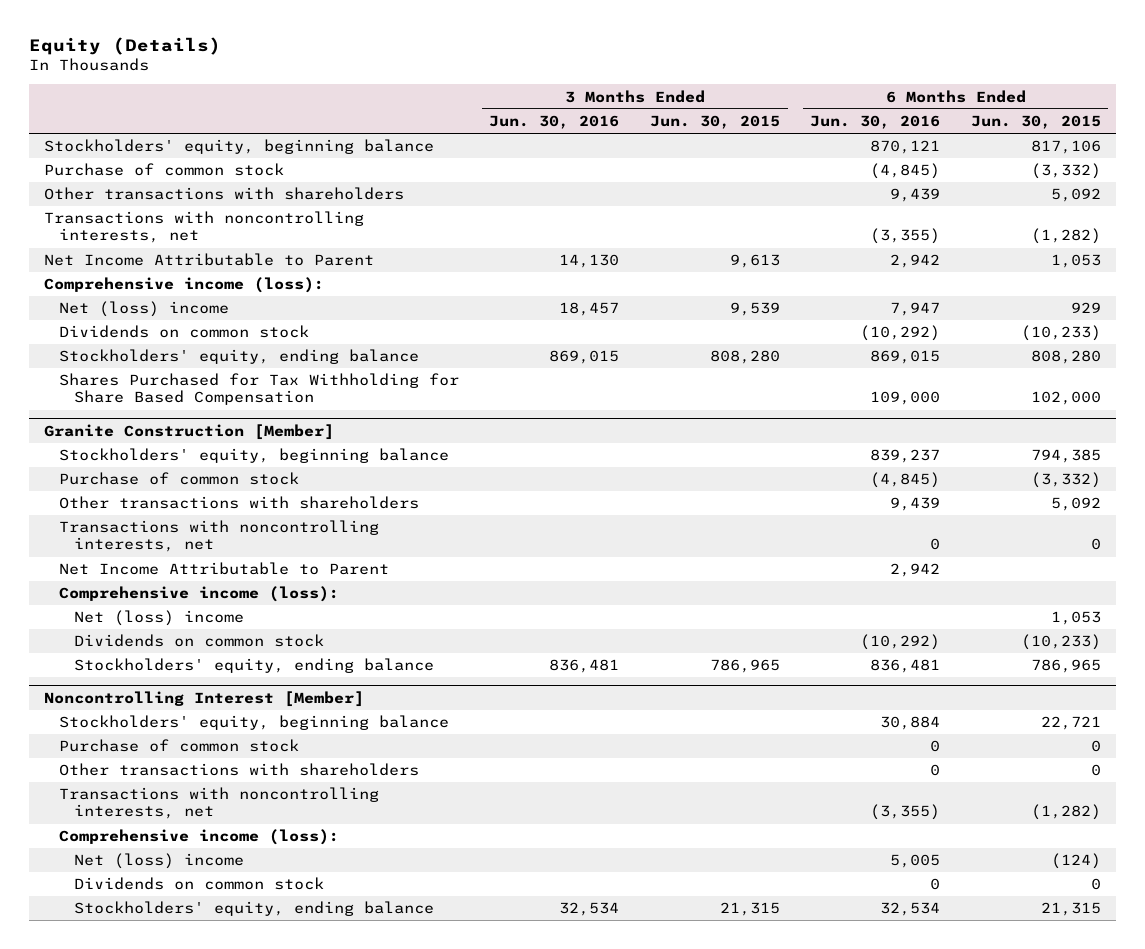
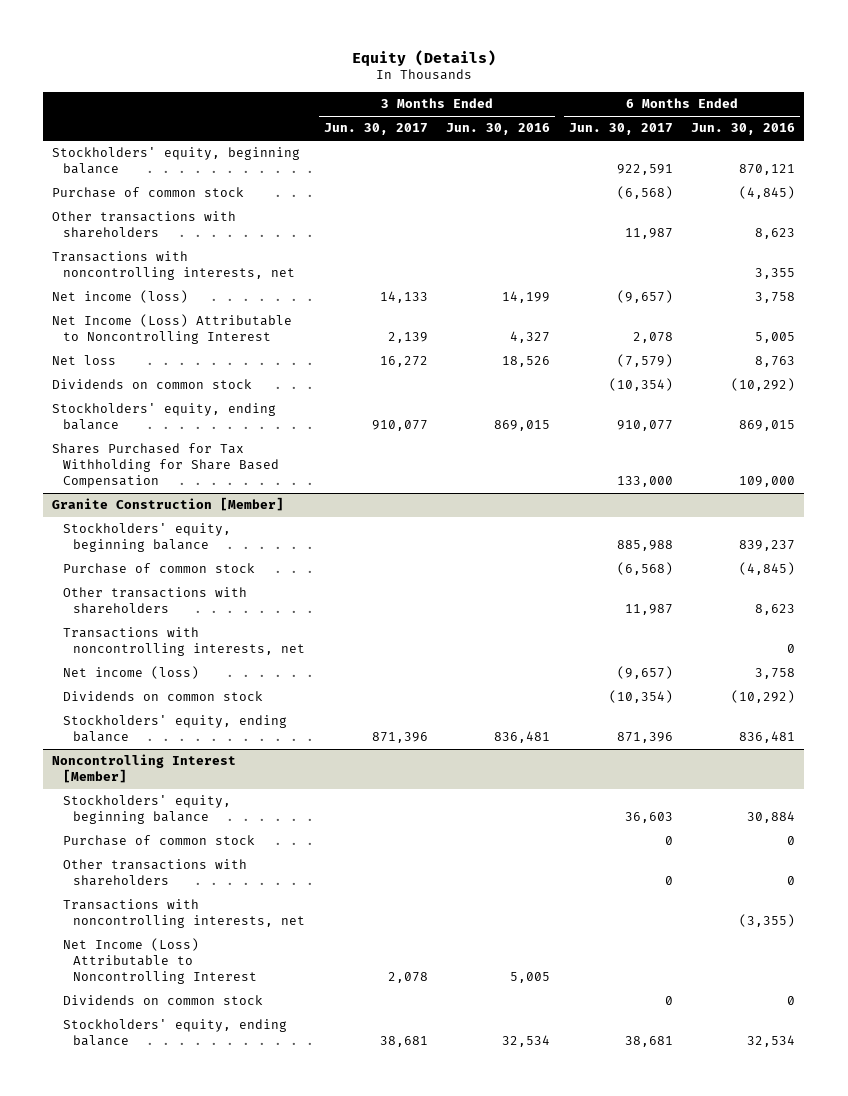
[649,115,780,130] Jun. 30, 2015 -> none
[970,115,1101,130] Jun. 30, 2015 -> none
none -> [323,123,428,136] Jun. 30, 2017
none -> [568,123,673,136] Jun. 30, 2017
[43,277,324,294] Comprehensive income (loss): -> none
[890,188,941,203] 9,439 -> [755,228,796,240] 8,623
[870,228,941,245] (3,355) -> [755,268,796,280] 3,355
[43,253,374,267] Net Income Attributable to Parent -> [52,290,189,304] Net income (loss)
[559,254,620,269] 14,130 -> [502,291,551,304] 14,199
[890,254,941,269] 2,942 -> [755,292,796,304] 3,758
none -> [52,314,293,345] Net Income (Loss) Attributable to Noncontrolling Interest
[59,301,230,318] Net (loss) income -> [52,355,117,366] Net loss
[559,302,620,317] 18,457 -> [502,356,551,368] 18,526
[890,302,941,317] 7,947 -> [755,356,796,368] 8,763
[890,497,941,512] 9,439 -> [755,604,796,616] 8,623
[59,586,340,603] Comprehensive income (loss): -> none
[74,610,245,627] Net (loss) income -> none
[59,562,390,576] Net Income Attributable to Parent -> [62,666,199,680] Net income (loss)
[890,563,941,578] 2,942 -> [755,668,796,680] 3,758
[59,829,340,846] Comprehensive income (loss): -> none
[74,853,245,870] Net (loss) income -> none
none -> [62,938,258,985] Net Income (Loss) Attributable to Noncontrolling Interest

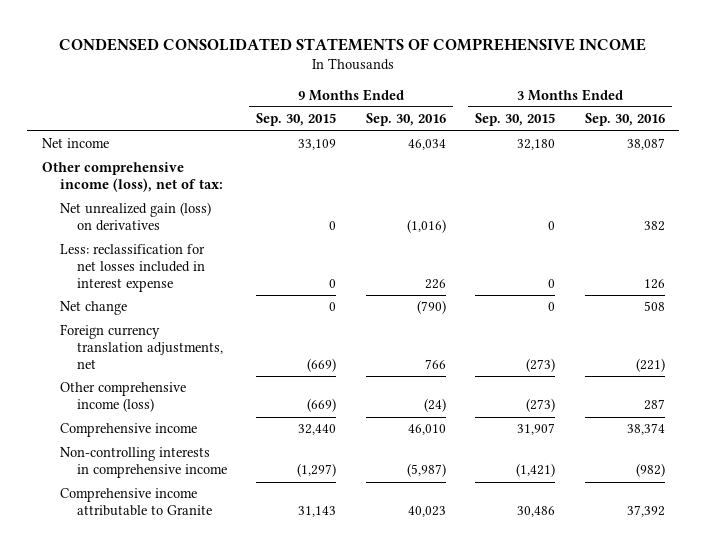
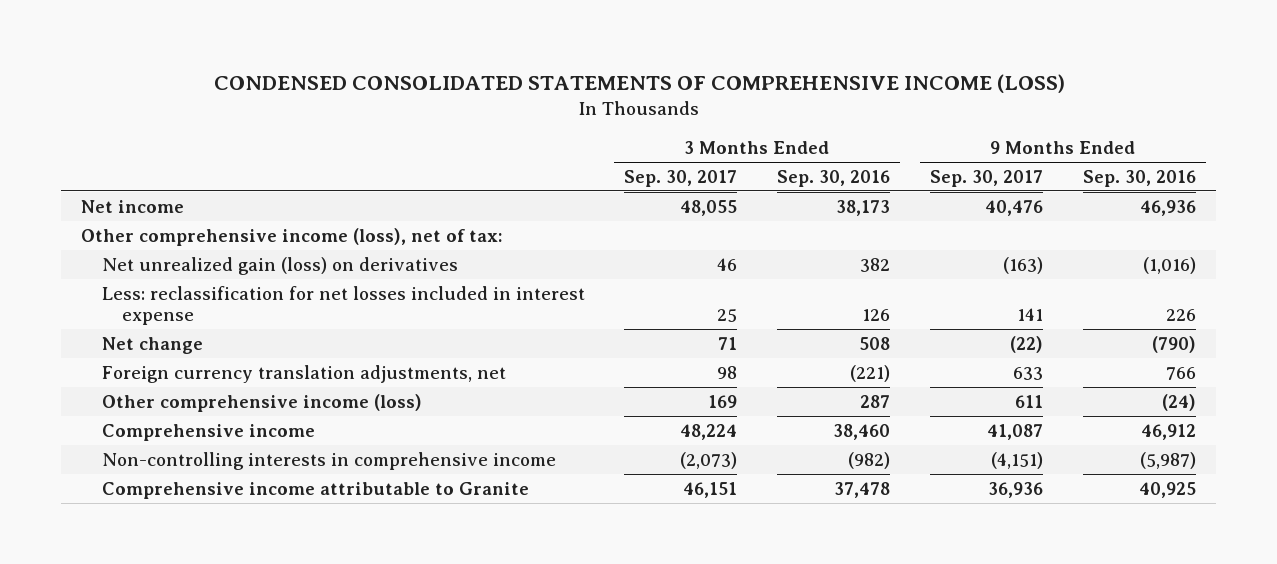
[59,37,647,51] CONDENSED CONSOLIDATED STATEMENTS OF COMPREHENSIVE INCOME -> [213,74,1065,94] CONDENSED CONSOLIDATED STATEMENTS OF COMPREHENSIVE INCOME (LOSS)
[256,113,337,127] Sep. 30, 2015 -> none
[475,113,556,127] Sep. 30, 2015 -> none
none -> [624,169,738,187] Sep. 30, 2017
none -> [930,169,1044,187] Sep. 30, 2017
[407,139,446,151] 46,034 -> [1140,199,1197,216] 46,936
[626,138,665,151] 38,087 -> [836,199,891,216] 38,173
[407,424,446,436] 46,010 -> [1141,423,1197,440] 46,912
[626,423,665,436] 38,374 -> [833,423,891,440] 38,460
[407,506,446,518] 40,023 -> [1139,481,1197,498] 40,925
[626,505,665,518] 37,392 -> [834,481,891,498] 37,478

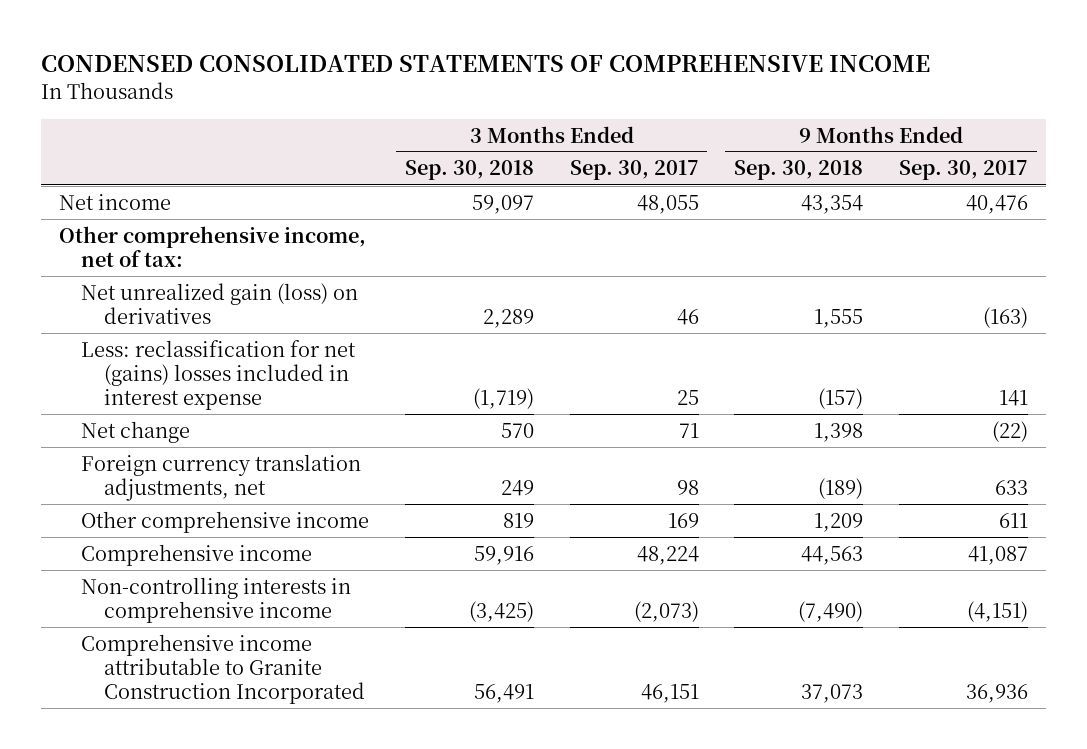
[213,74,1065,94] CONDENSED CONSOLIDATED STATEMENTS OF COMPREHENSIVE INCOME (LOSS) -> [41,55,931,73] CONDENSED CONSOLIDATED STATEMENTS OF COMPREHENSIVE INCOME
[777,169,891,187] Sep. 30, 2016 -> none
[1083,169,1197,187] Sep. 30, 2016 -> none
none -> [404,160,534,181] Sep. 30, 2018
none -> [734,160,864,181] Sep. 30, 2018
[81,227,504,246] Other comprehensive income (loss), net of tax: -> [58,225,366,267] Other comprehensive income, net of tax:
[101,285,585,326] Less: reclassification for net losses included in interest expense -> [81,339,357,410] Less: reclassification for net (gains) losses included in interest expense
[101,393,422,412] Other comprehensive income (loss) -> [81,510,370,533] Other comprehensive income
[101,481,529,499] Comprehensive income attributable to Granite -> [81,633,365,704] Comprehensive income attributable to Granite Construction Incorporated

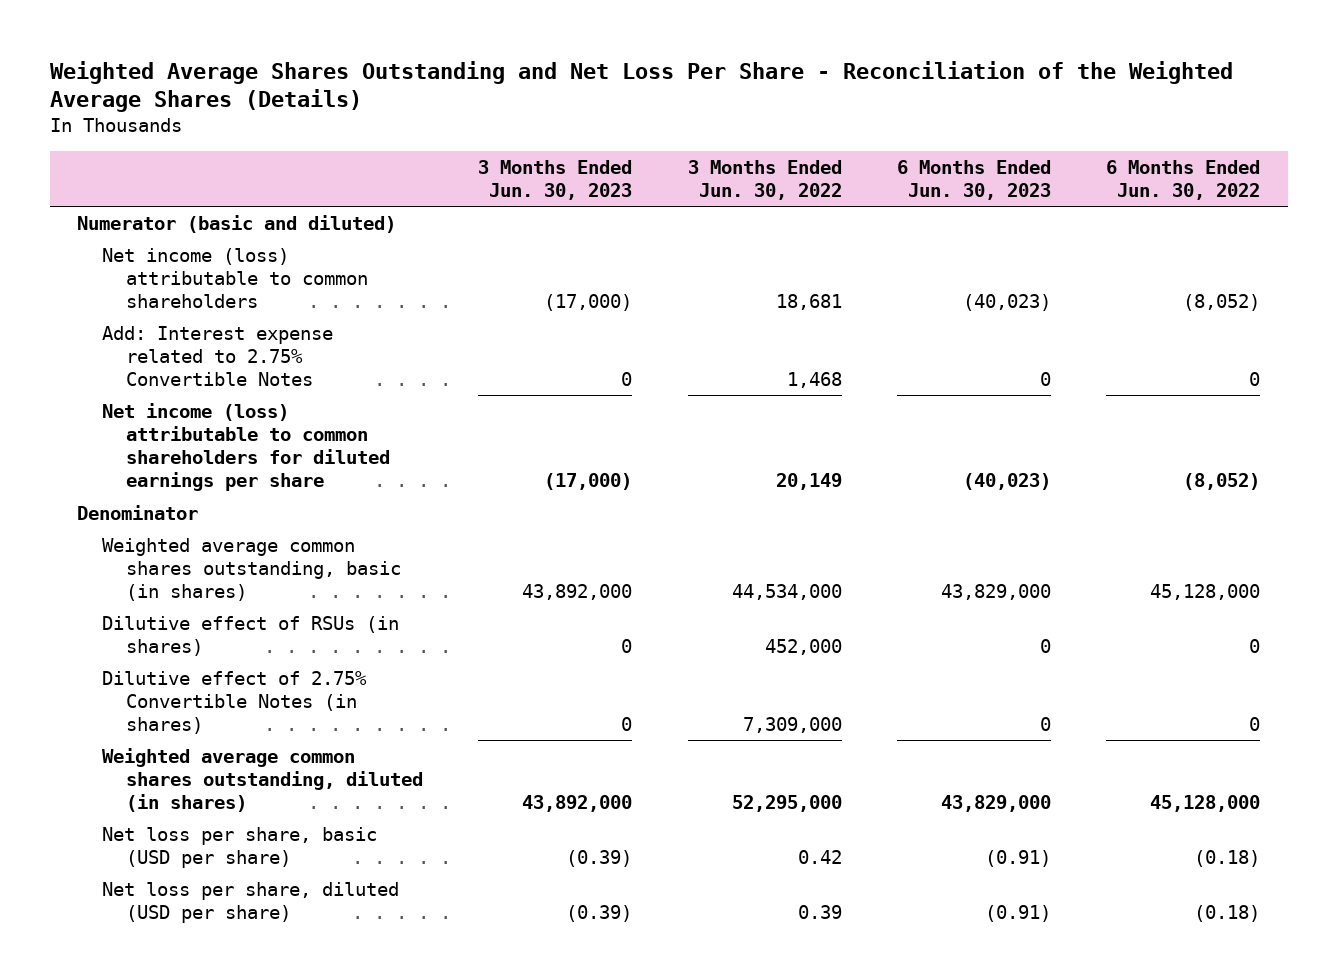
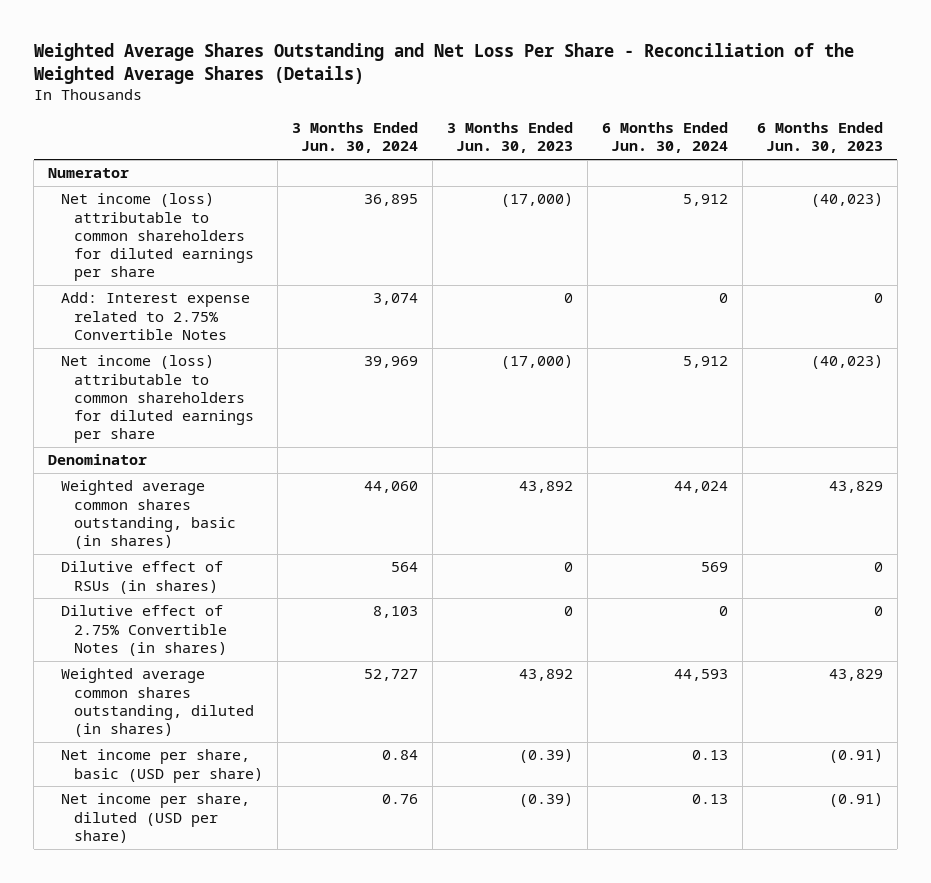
[687,159,842,200] 3 Months Ended Jun. 30, 2022 -> none
[1106,159,1261,200] 6 Months Ended Jun. 30, 2022 -> none
none -> [292,122,419,154] 3 Months Ended Jun. 30, 2024
none -> [601,122,728,154] 6 Months Ended Jun. 30, 2024
[77,214,397,233] Numerator (basic and diluted) -> [48,168,130,179] Numerator
[101,247,368,309] Net income (loss) attributable to common shareholders -> [61,193,255,282] Net income (loss) attributable to common shareholders for diluted earnings per share
[522,584,633,601] 43,892,000 -> [518,481,573,494] 43,892
[940,584,1051,601] 43,829,000 -> [828,481,883,494] 43,829
[522,795,633,813] 43,892,000 -> [518,669,573,682] 43,892
[940,795,1051,813] 43,829,000 -> [828,669,883,682] 43,829
[101,826,377,868] Net loss per share, basic (USD per share) -> [61,749,264,783] Net income per share, basic (USD per share)
[101,881,399,923] Net loss per share, diluted (USD per share) -> [61,793,251,843] Net income per share, diluted (USD per share)

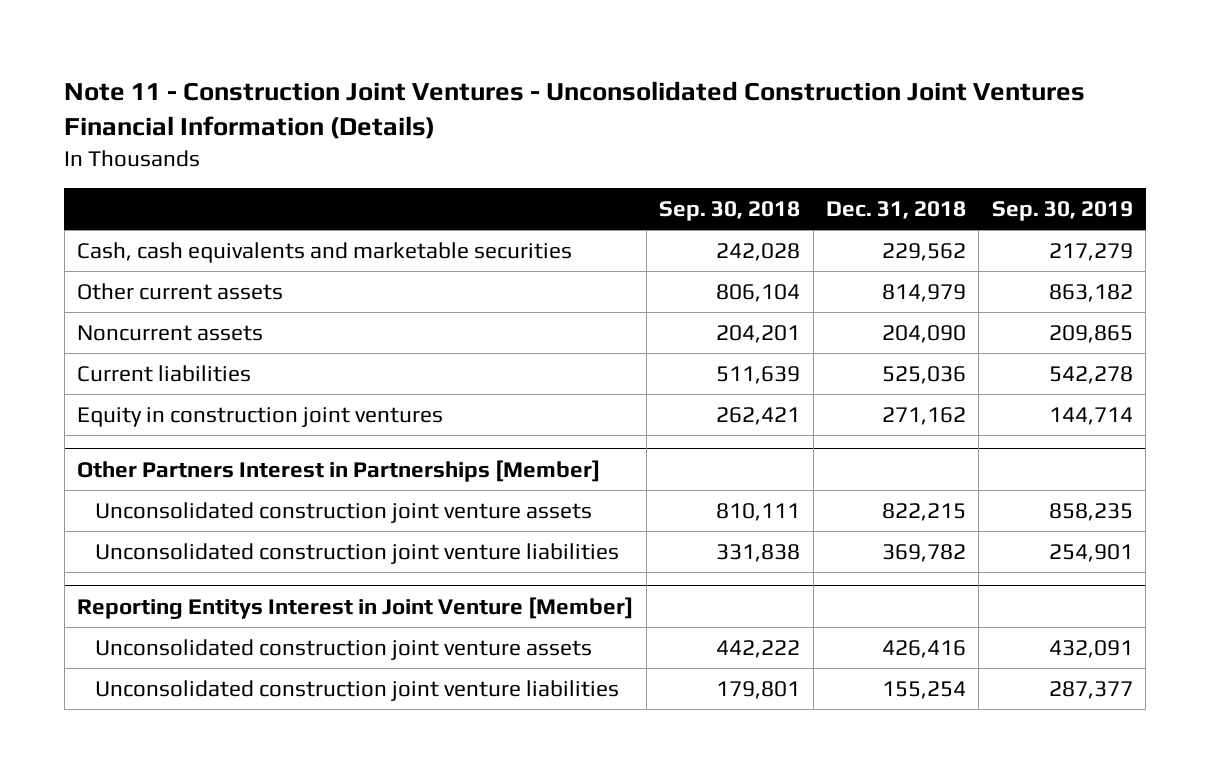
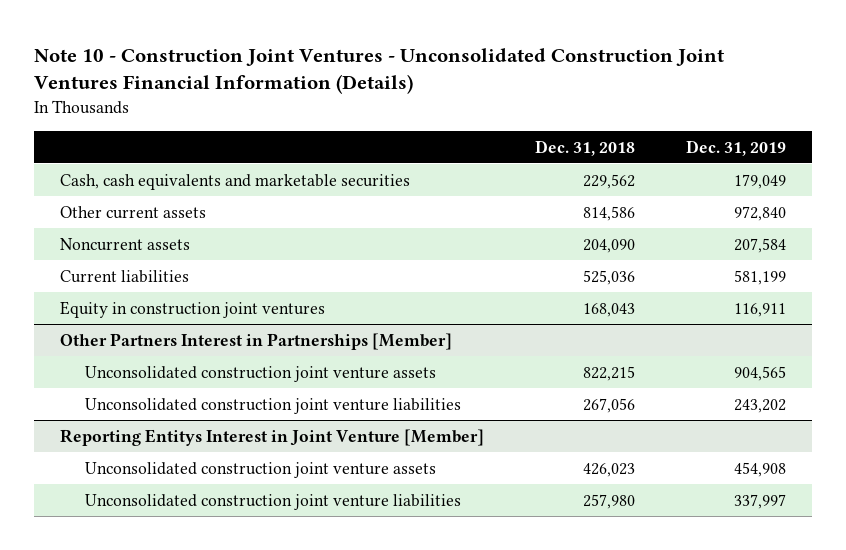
[64,80,1086,139] Note 11 - Construction Joint Ventures - Unconsolidated Construction Joint Ventures Financial Information (Details) -> [34,47,725,95] Note 10 - Construction Joint Ventures - Unconsolidated Construction Joint Ventures Financial Information (Details)
[659,201,801,222] Sep. 30, 2018 -> none
[991,201,1133,222] Sep. 30, 2019 -> none
none -> [686,139,787,156] Dec. 31, 2019
[881,283,966,302] 814,979 -> [583,205,636,221] 814,586
[881,406,966,425] 271,162 -> [583,302,636,317] 168,043
[881,543,966,562] 369,782 -> [583,397,636,413] 267,056
[881,639,966,658] 426,416 -> [583,462,636,477] 426,023
[881,680,966,699] 155,254 -> [583,493,636,509] 257,980

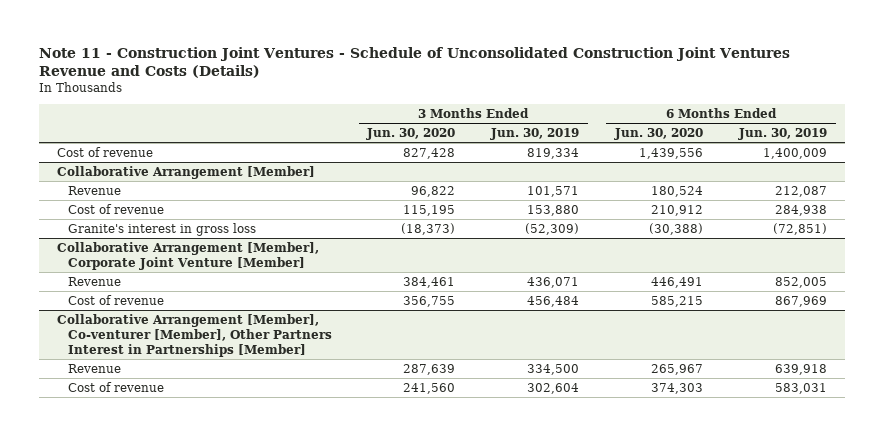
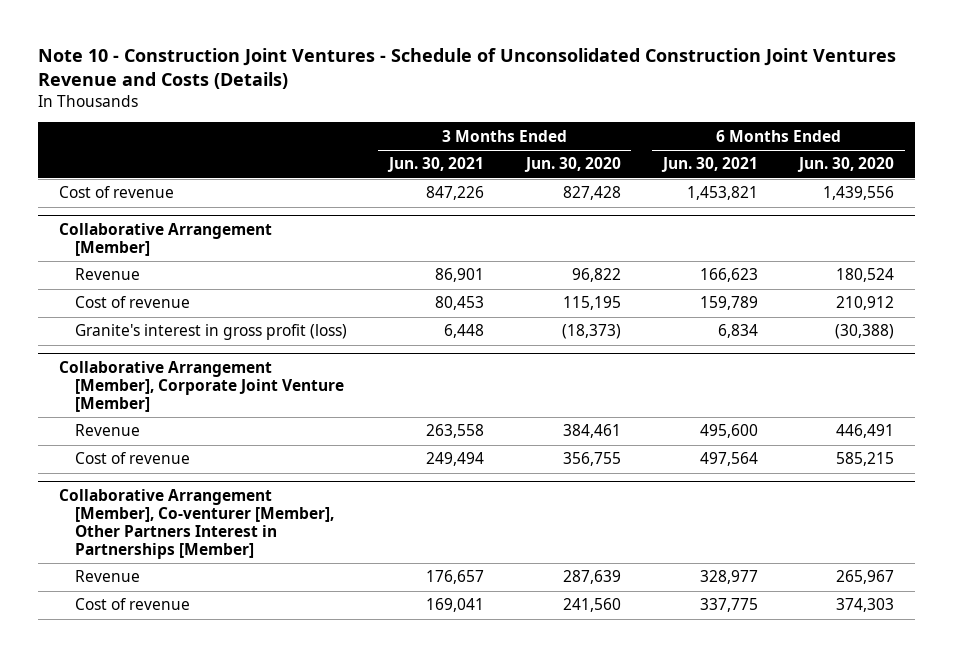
[38,46,790,79] Note 11 - Construction Joint Ventures - Schedule of Unconsolidated Construction Joint Ventures Revenue and Costs (Details) -> [38,48,897,90] Note 10 - Construction Joint Ventures - Schedule of Unconsolidated Construction Joint Ventures Revenue and Costs (Details)
[490,127,580,140] Jun. 30, 2019 -> none
[737,127,827,140] Jun. 30, 2019 -> none
none -> [386,157,484,173] Jun. 30, 2021
none -> [660,157,758,173] Jun. 30, 2021
[67,222,256,236] Granite's interest in gross loss -> [74,324,347,341] Granite's interest in gross profit (loss)

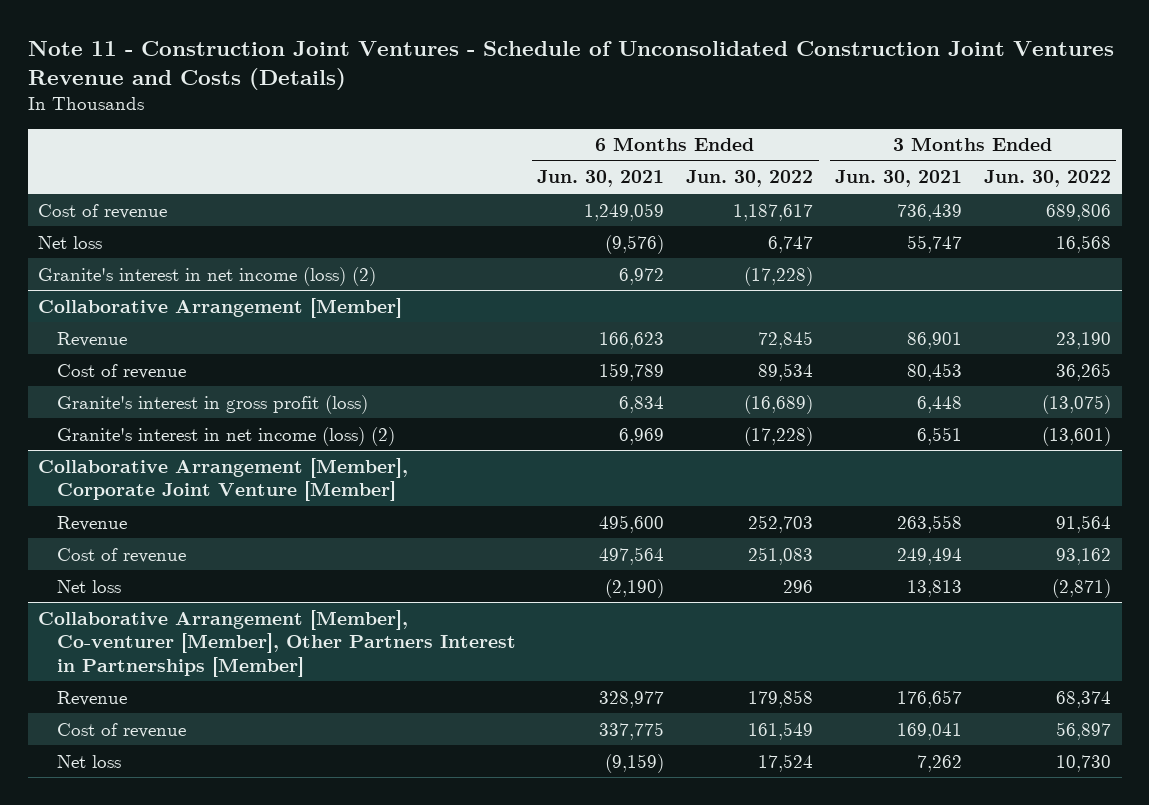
[38,48,897,90] Note 10 - Construction Joint Ventures - Schedule of Unconsolidated Construction Joint Ventures Revenue and Costs (Details) -> [27,41,1114,91] Note 11 - Construction Joint Ventures - Schedule of Unconsolidated Construction Joint Ventures Revenue and Costs (Details)
[523,157,621,173] Jun. 30, 2020 -> none
[797,157,895,173] Jun. 30, 2020 -> none
none -> [686,170,814,188] Jun. 30, 2022
none -> [983,170,1111,188] Jun. 30, 2022
[425,186,484,201] 847,226 -> [896,203,962,221] 736,439
[686,186,758,201] 1,453,821 -> [584,202,665,221] 1,249,059
none -> [38,235,103,249] Net loss
none -> [38,266,377,286] Granite's interest in net income (loss) (2)
none -> [56,426,395,446] Granite's interest in net income (loss) (2)
none -> [56,579,121,593] Net loss
none -> [56,754,121,768] Net loss

